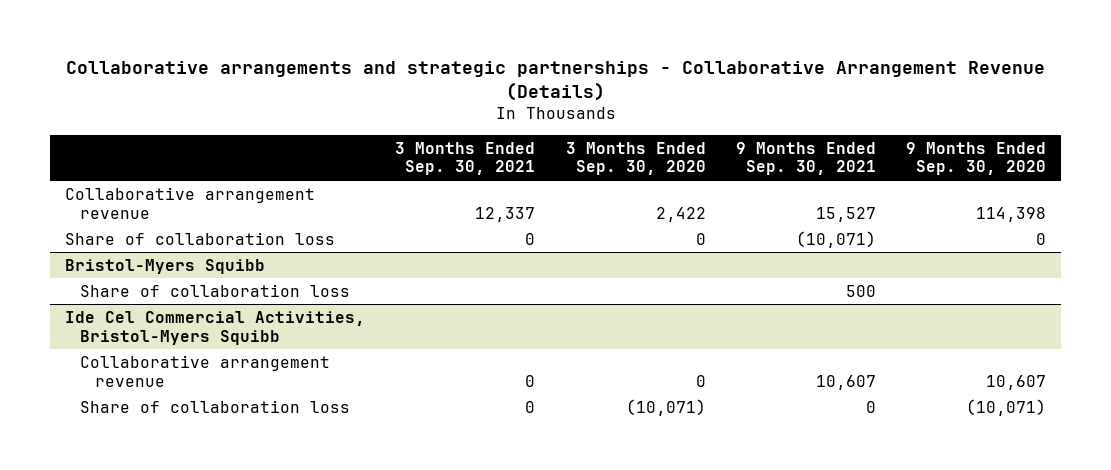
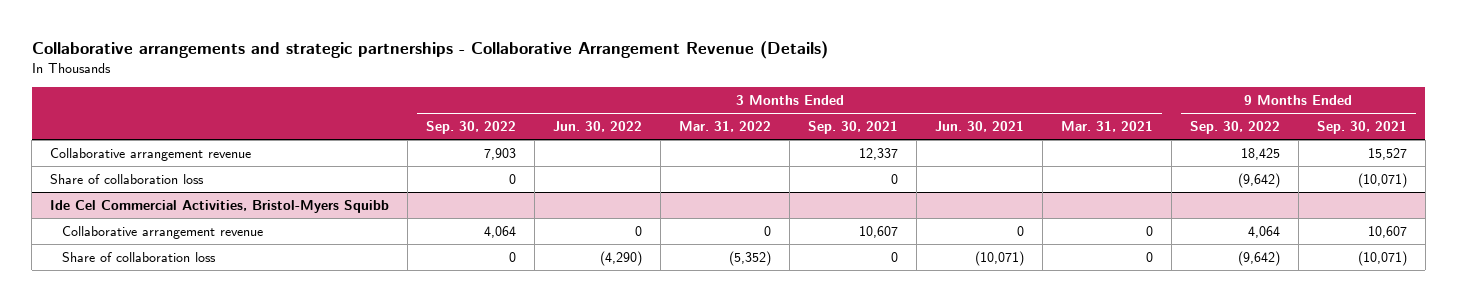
[565,141,706,176] 3 Months Ended Sep. 30, 2020 -> none
[905,141,1046,176] 9 Months Ended Sep. 30, 2020 -> none
none -> [426,121,517,135] Sep. 30, 2022
none -> [553,121,643,133] Jun. 30, 2022
none -> [679,121,772,133] Mar. 31, 2022
none -> [934,121,1024,133] Jun. 30, 2021
none -> [1060,121,1153,133] Mar. 31, 2021
none -> [1189,121,1280,135] Sep. 30, 2022
[65,258,266,274] Bristol-Myers Squibb -> none
[80,283,351,297] Share of collaboration loss -> none
[525,374,536,387] 0 -> [859,226,899,239] 10,607
[865,400,876,413] 0 -> [1357,251,1407,267] (10,071)

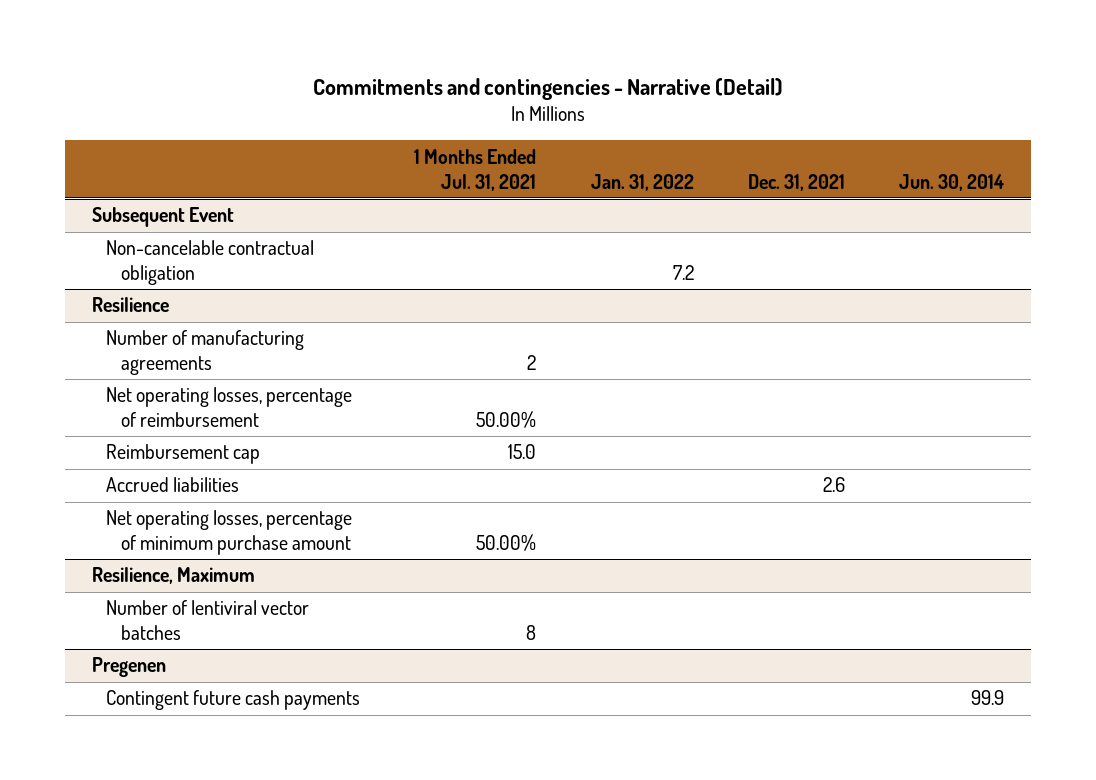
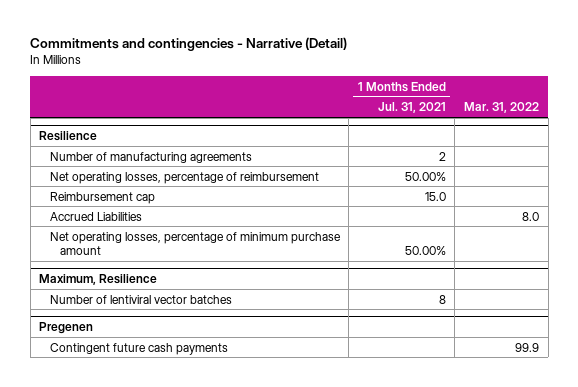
[590,173,694,191] Jan. 31, 2022 -> none
[747,173,845,191] Dec. 31, 2021 -> none
[898,173,1004,191] Jun. 30, 2014 -> none
none -> [464,102,540,114] Mar. 31, 2022
[92,207,235,228] Subsequent Event -> none
[106,240,315,286] Non-cancelable contractual obligation -> none
[106,477,240,493] Accrued liabilities -> [49,211,142,221] Accrued Liabilities
[92,567,256,585] Resilience, Maximum -> [39,273,158,285] Maximum, Resilience

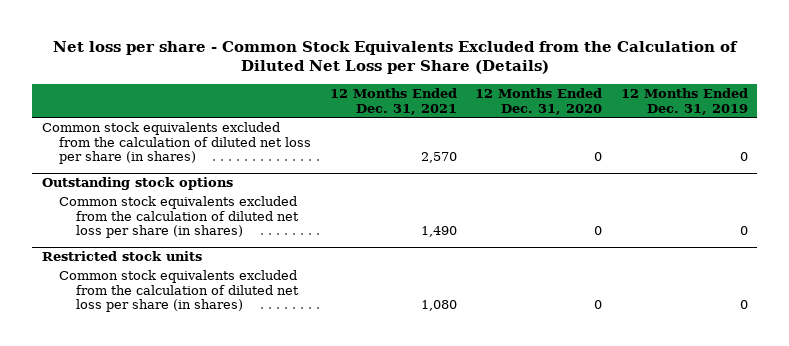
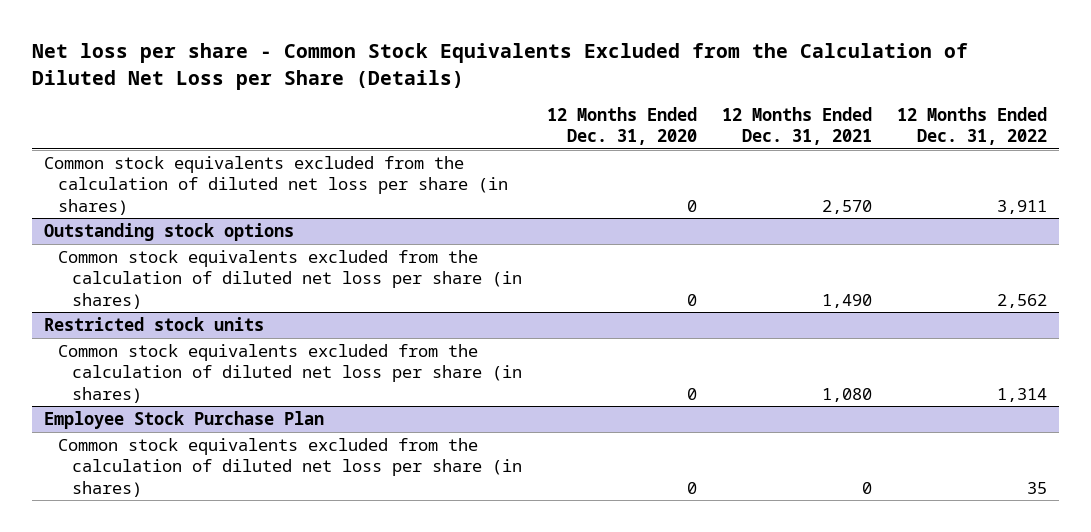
[620,87,748,115] 12 Months Ended Dec. 31, 2019 -> none
none -> [896,106,1047,145] 12 Months Ended Dec. 31, 2022
none -> [44,410,325,429] Employee Stock Purchase Plan
none -> [57,437,522,497] Common stock equivalents excluded from the calculation of diluted net loss per share (in shares)

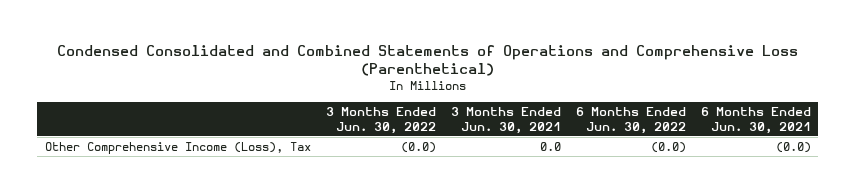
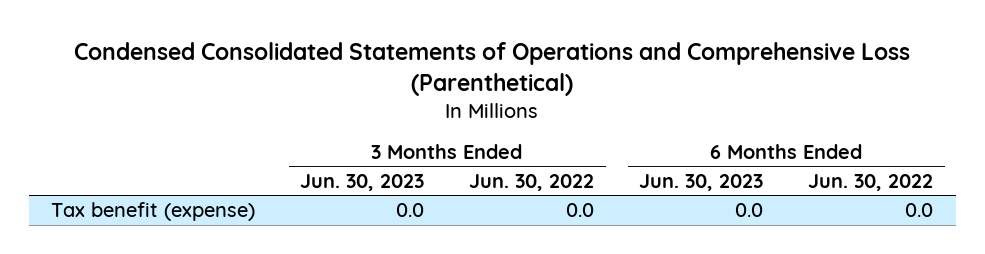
[56,44,798,77] Condensed Consolidated and Combined Statements of Operations and Comprehensive Loss (Parenthetical) -> [74,42,911,97] Condensed Consolidated Statements of Operations and Comprehensive Loss (Parenthetical)
[450,107,561,134] 3 Months Ended Jun. 30, 2021 -> none
[700,107,811,134] 6 Months Ended Jun. 30, 2021 -> none
none -> [300,174,425,192] Jun. 30, 2023
none -> [639,174,764,192] Jun. 30, 2023
[44,141,311,154] Other Comprehensive Income (Loss), Tax -> none
none -> [51,202,256,222] Tax benefit (expense)

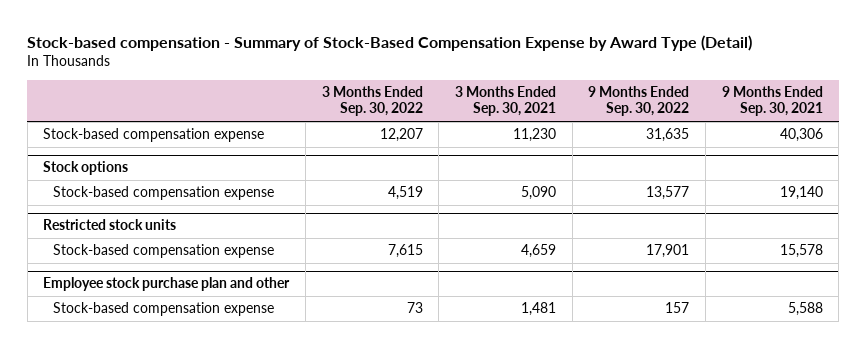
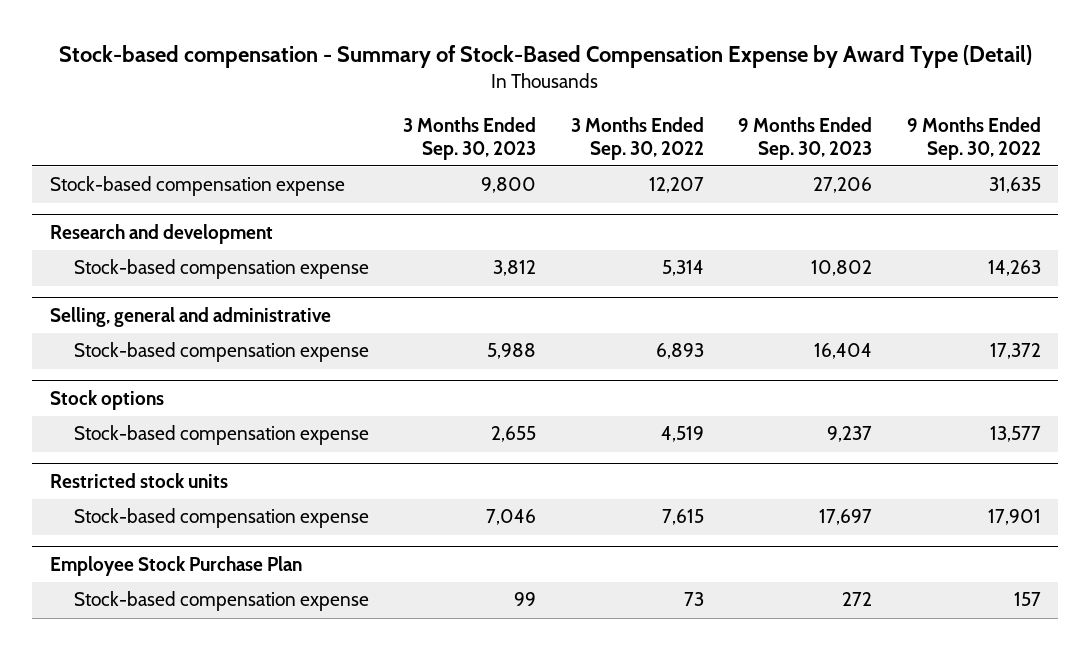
[454,86,556,117] 3 Months Ended Sep. 30, 2021 -> none
[721,86,823,117] 9 Months Ended Sep. 30, 2021 -> none
none -> [403,116,537,160] 3 Months Ended Sep. 30, 2023
none -> [738,116,873,160] 9 Months Ended Sep. 30, 2023
none -> [49,224,273,245] Research and development
none -> [73,259,369,280] Stock-based compensation expense
none -> [49,307,331,328] Selling, general and administrative
none -> [73,342,369,363] Stock-based compensation expense
[43,277,291,292] Employee stock purchase plan and other -> [49,556,302,577] Employee Stock Purchase Plan

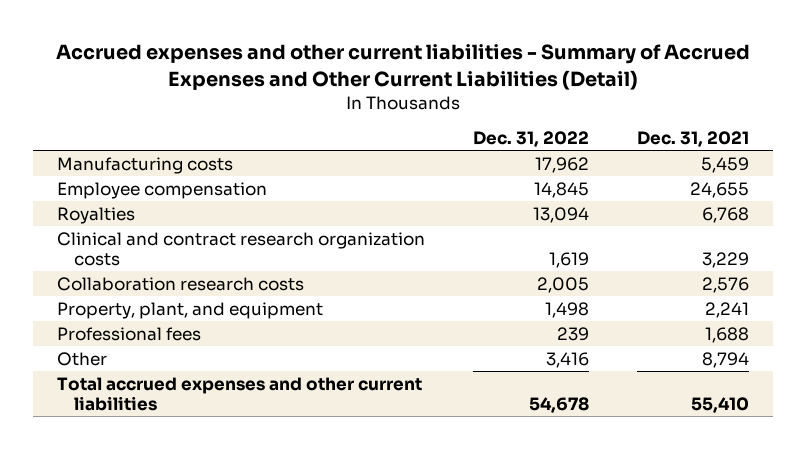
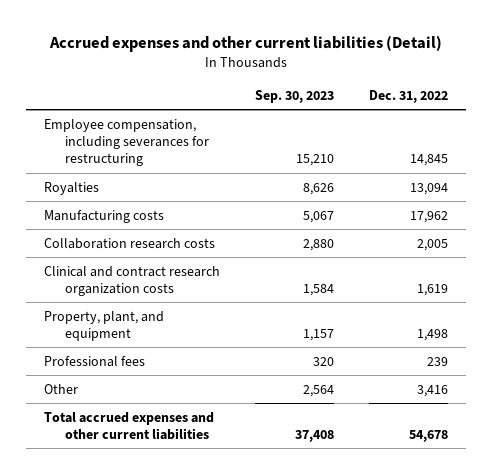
[55,44,750,90] Accrued expenses and other current liabilities - Summary of Accrued Expenses and Other Current Liabilities (Detail) -> [48,34,442,52] Accrued expenses and other current liabilities (Detail)
[637,131,750,148] Dec. 31, 2021 -> none
none -> [254,89,334,103] Sep. 30, 2023
[56,181,267,199] Employee compensation -> [43,118,209,167] Employee compensation, including severances for restructuring
[56,156,233,174] Manufacturing costs -> [43,209,164,223] Manufacturing costs
[56,231,425,266] Clinical and contract research organization costs -> [43,265,220,297] Clinical and contract research organization costs

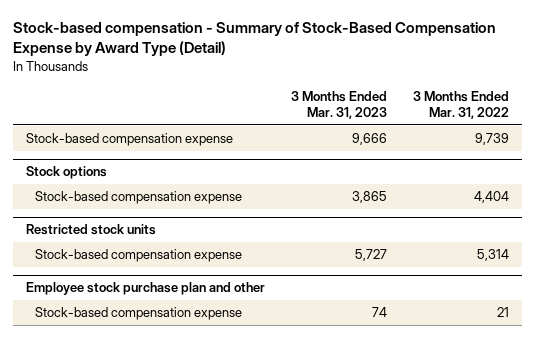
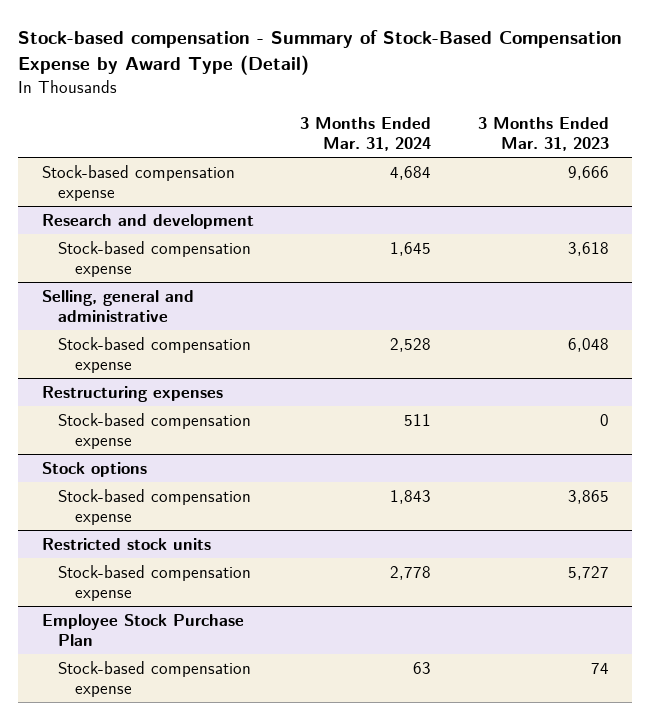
[412,91,509,120] 3 Months Ended Mar. 31, 2022 -> none
none -> [300,117,432,151] 3 Months Ended Mar. 31, 2024
none -> [41,213,254,229] Research and development
none -> [58,240,252,277] Stock-based compensation expense
none -> [41,289,194,322] Selling, general and administrative
none -> [58,336,252,373] Stock-based compensation expense
none -> [41,385,223,402] Restructuring expenses
none -> [58,412,252,449] Stock-based compensation expense
[25,282,265,296] Employee stock purchase plan and other -> [41,613,244,646] Employee Stock Purchase Plan

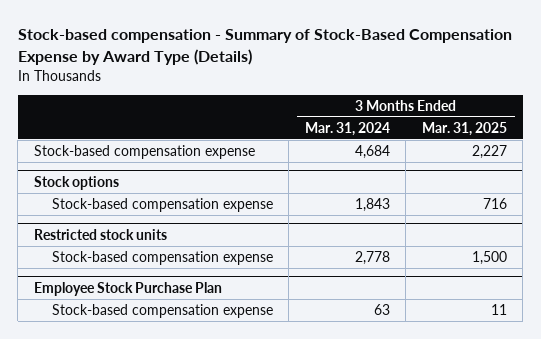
[18,30,623,76] Stock-based compensation - Summary of Stock-Based Compensation Expense by Award Type (Detail) -> [17,28,512,65] Stock-based compensation - Summary of Stock-Based Compensation Expense by Award Type (Details)
[477,117,609,151] 3 Months Ended Mar. 31, 2023 -> none
none -> [421,121,507,136] Mar. 31, 2025
[41,213,254,229] Research and development -> none
[58,240,252,277] Stock-based compensation expense -> none
[41,289,194,322] Selling, general and administrative -> none
[58,336,252,373] Stock-based compensation expense -> none
[41,385,223,402] Restructuring expenses -> none
[58,412,252,449] Stock-based compensation expense -> none

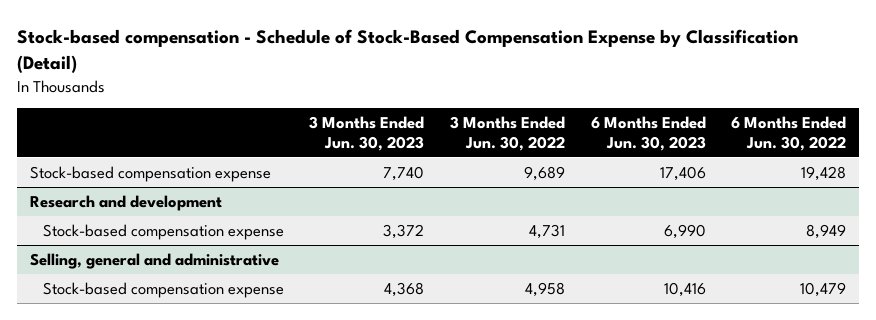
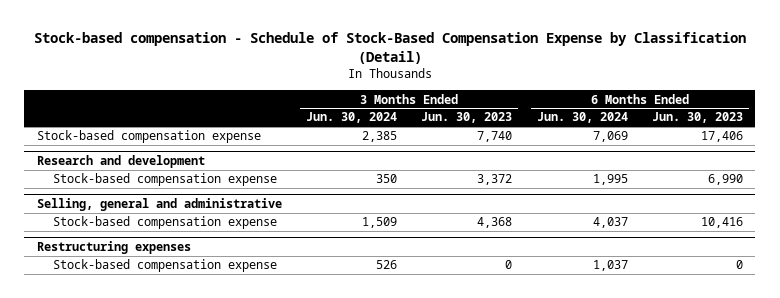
[449,116,565,151] 3 Months Ended Jun. 30, 2022 -> none
[731,116,847,151] 6 Months Ended Jun. 30, 2022 -> none
none -> [306,112,398,124] Jun. 30, 2024
none -> [536,112,628,124] Jun. 30, 2024
none -> [36,241,191,255] Restructuring expenses
none -> [52,259,277,273] Stock-based compensation expense

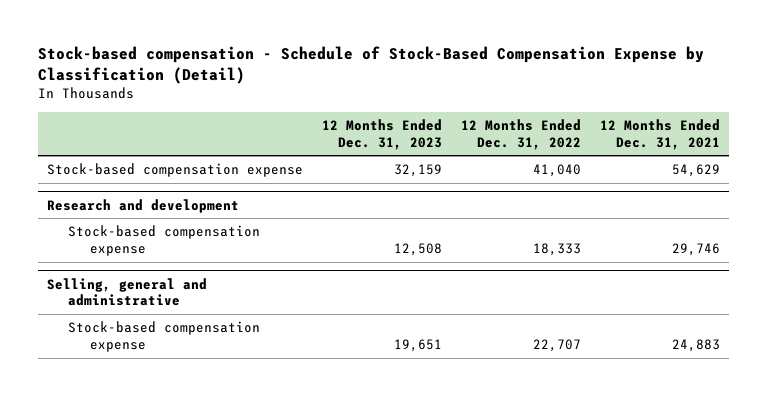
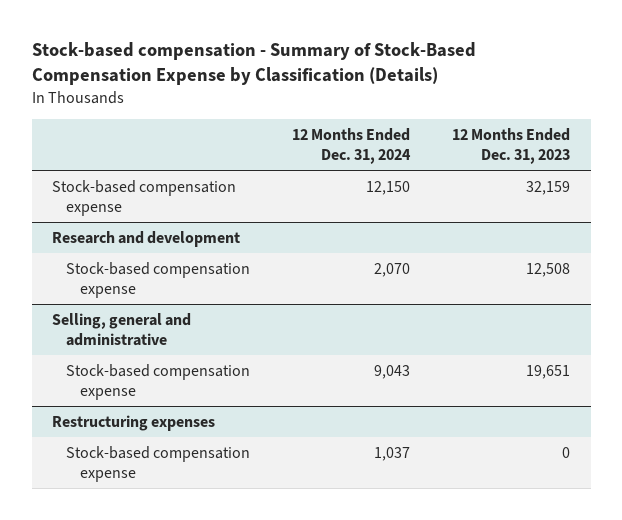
[37,45,704,84] Stock-based compensation - Schedule of Stock-Based Compensation Expense by Classification (Detail) -> [31,42,476,86] Stock-based compensation - Summary of Stock-Based Compensation Expense by Classification (Details)
[460,119,581,150] 12 Months Ended Dec. 31, 2022 -> none
[599,119,720,150] 12 Months Ended Dec. 31, 2021 -> none
none -> [292,127,412,164] 12 Months Ended Dec. 31, 2024
none -> [52,414,216,431] Restructuring expenses
none -> [66,445,251,482] Stock-based compensation expense

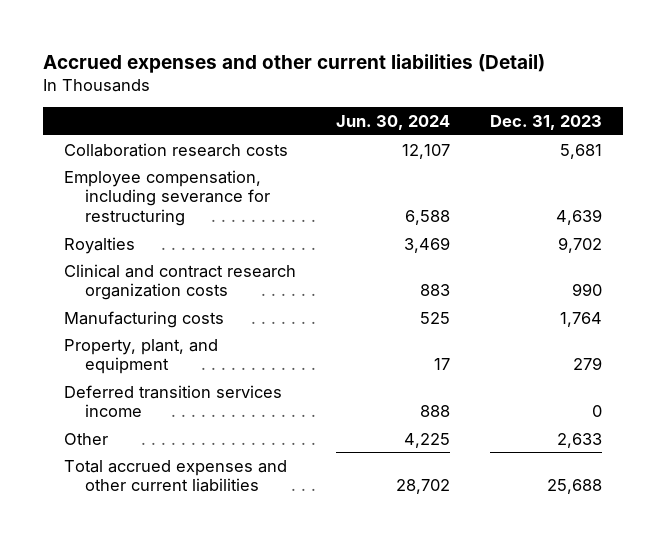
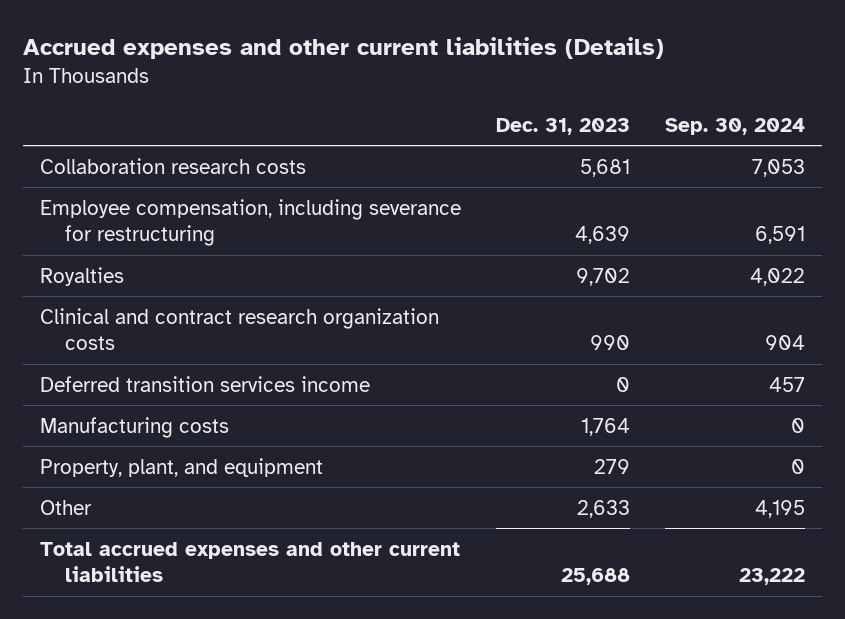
[43,53,546,73] Accrued expenses and other current liabilities (Detail) -> [22,37,664,60] Accrued expenses and other current liabilities (Details)
[336,115,451,131] Jun. 30, 2024 -> none
none -> [664,117,805,135] Sep. 30, 2024
[63,384,282,418] Deferred transition services income -> [40,375,371,392] Deferred transition services income

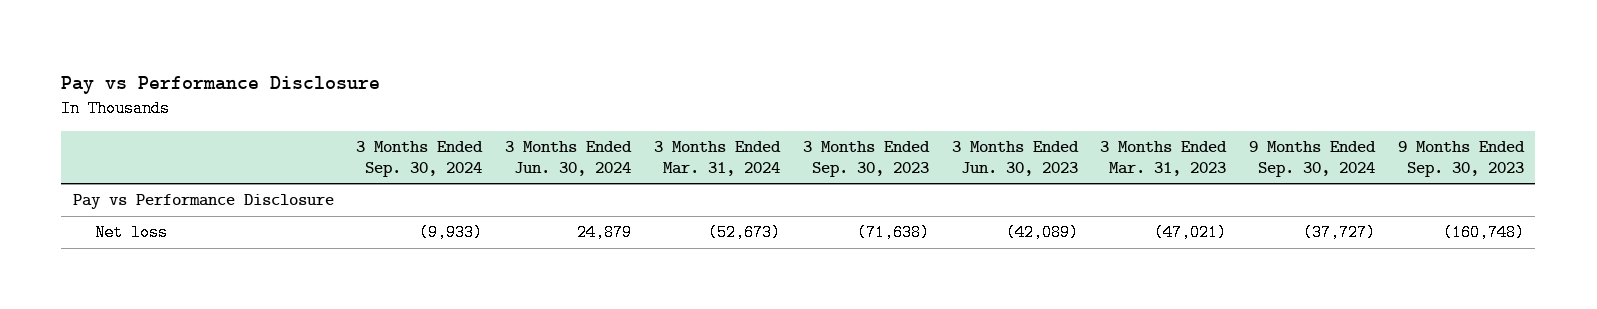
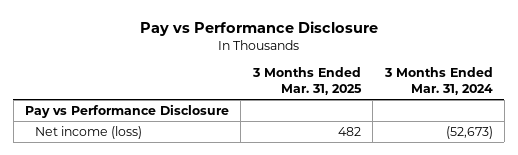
[356,141,484,178] 3 Months Ended Sep. 30, 2024 -> none
[505,141,633,177] 3 Months Ended Jun. 30, 2024 -> none
[802,141,930,178] 3 Months Ended Sep. 30, 2023 -> none
[951,141,1079,177] 3 Months Ended Jun. 30, 2023 -> none
[1100,141,1228,177] 3 Months Ended Mar. 31, 2023 -> none
[1249,141,1377,178] 9 Months Ended Sep. 30, 2024 -> none
[1398,141,1526,178] 9 Months Ended Sep. 30, 2023 -> none
none -> [251,67,362,95] 3 Months Ended Mar. 31, 2025
[94,224,168,242] Net loss -> [34,125,142,139] Net income (loss)

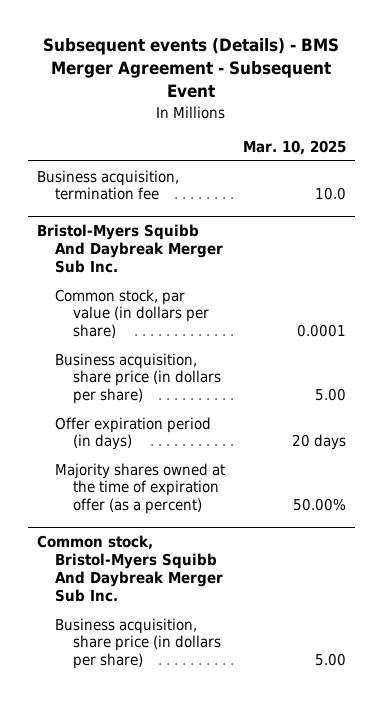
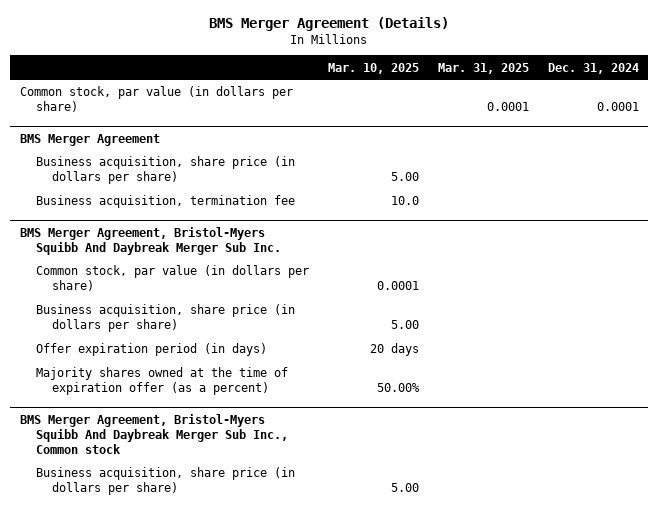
[43,38,340,99] Subsequent events (Details) - BMS Merger Agreement - Subsequent Event -> [209,17,450,32] BMS Merger Agreement (Details)
none -> [437,62,529,74] Mar. 31, 2025
none -> [547,62,639,74] Dec. 31, 2024
none -> [19,86,293,113] Common stock, par value (in dollars per share)
none -> [19,133,160,146] BMS Merger Agreement
none -> [35,156,295,185] Business acquisition, share price (in dollars per share)
[36,224,223,274] Bristol-Myers Squibb And Daybreak Merger Sub Inc. -> [19,226,281,255] BMS Merger Agreement, Bristol-Myers Squibb And Daybreak Merger Sub Inc.
[36,535,223,603] Common stock, Bristol-Myers Squibb And Daybreak Merger Sub Inc. -> [19,413,288,454] BMS Merger Agreement, Bristol-Myers Squibb And Daybreak Merger Sub Inc., Common stock

